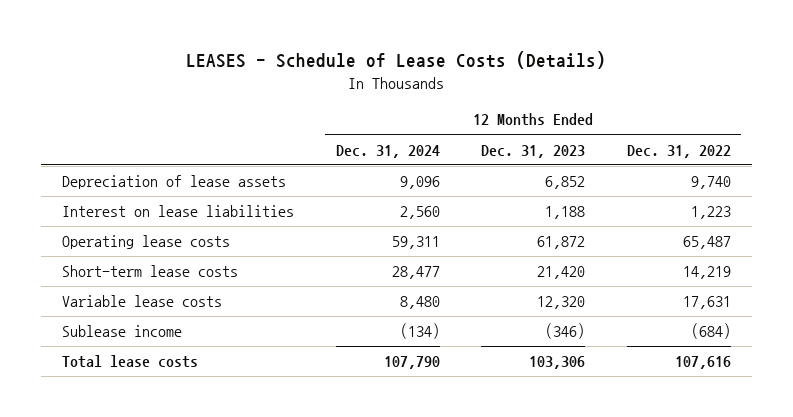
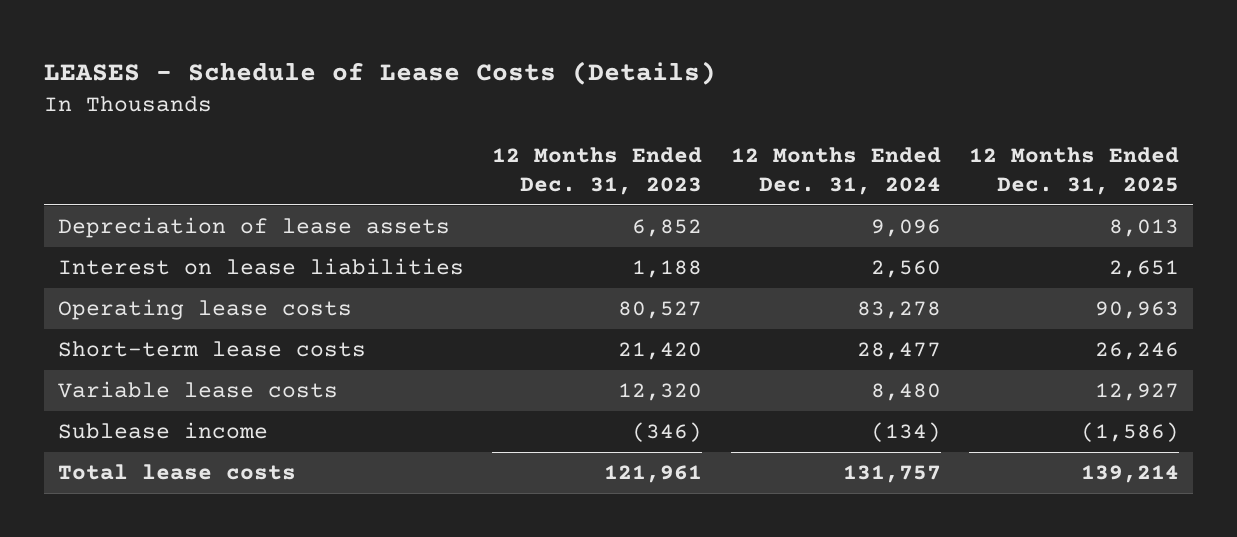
[626,144,731,158] Dec. 31, 2022 -> none
none -> [969,146,1180,195] 12 Months Ended Dec. 31, 2025
[391,236,440,250] 59,311 -> [856,301,941,320] 83,278
[537,236,586,250] 61,872 -> [618,301,703,320] 80,527
[383,356,440,370] 107,790 -> [842,465,941,484] 131,757
[529,356,586,370] 103,306 -> [604,465,703,484] 121,961

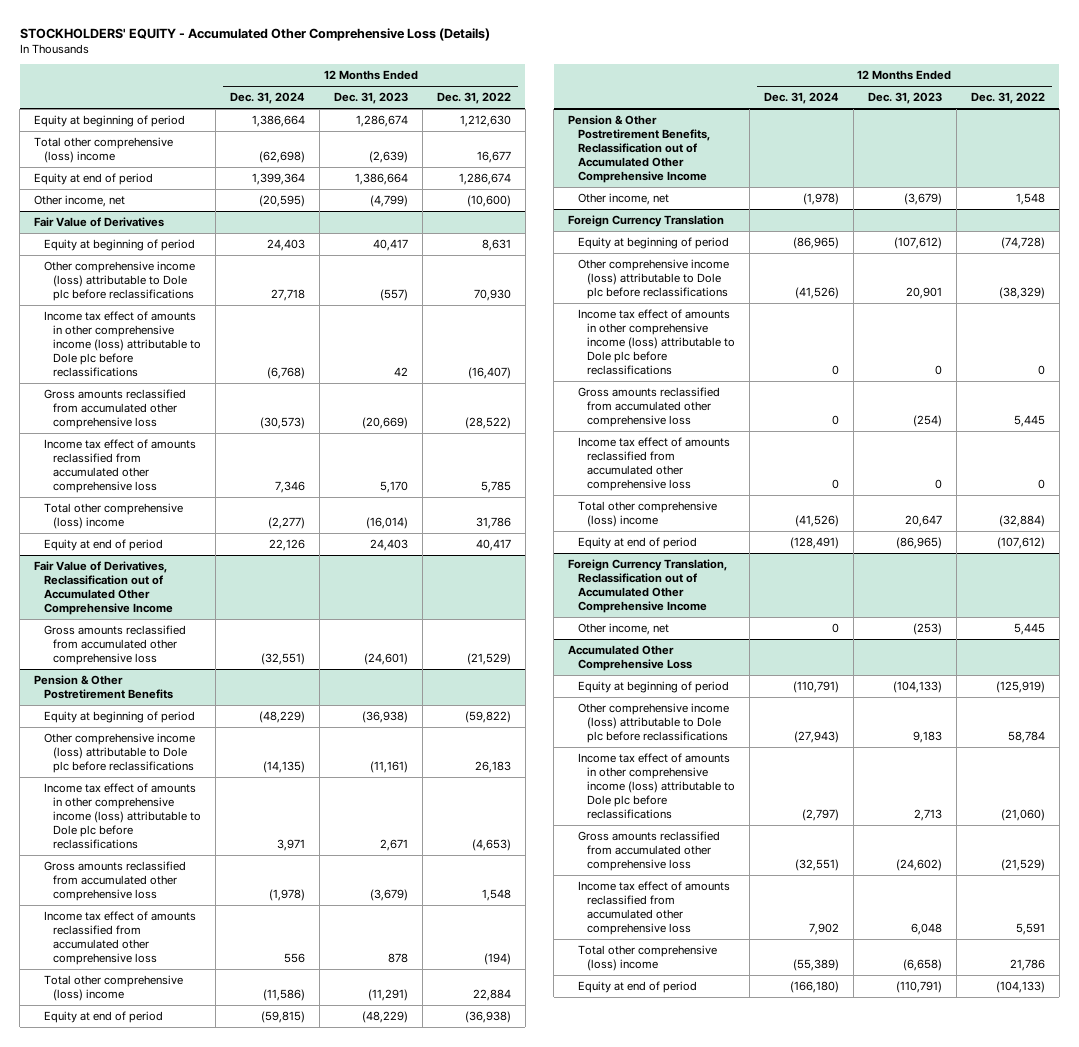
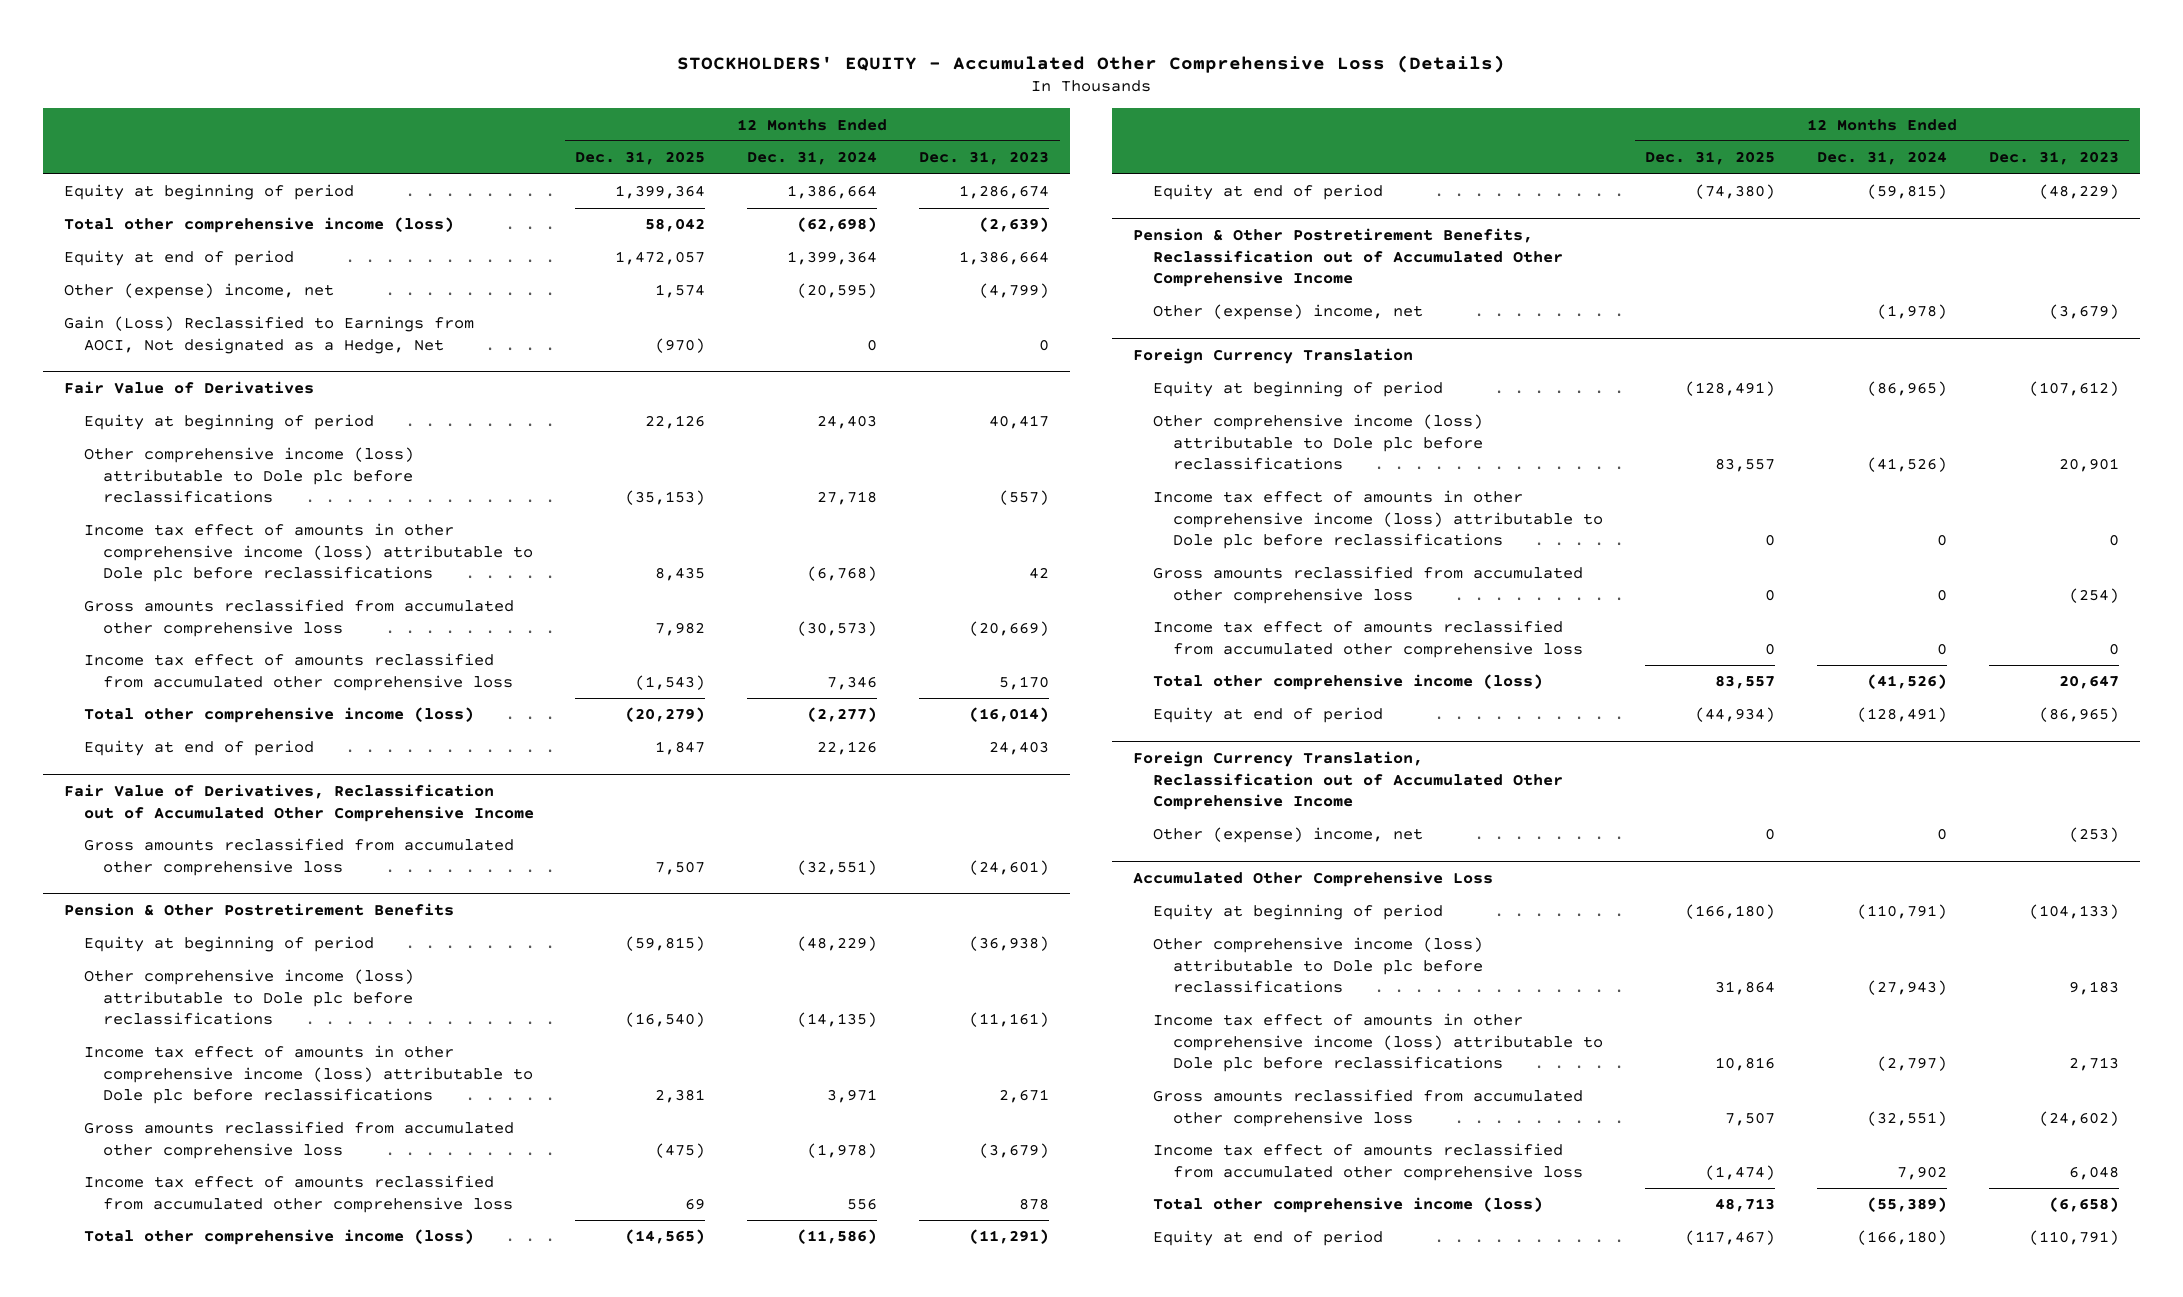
[436,92,511,105] Dec. 31, 2022 -> none
none -> [575,151,706,166] Dec. 31, 2025
[34,137,174,164] Total other comprehensive (loss) income -> [63,217,454,234] Total other comprehensive income (loss)
[34,195,126,208] Other income, net -> [63,283,334,300] Other (expense) income, net
none -> [63,316,474,354] Gain (Loss) Reclassified to Earnings from AOCI, Not designated as a Hedge, Net
[43,503,183,530] Total other comprehensive (loss) income -> [83,707,474,724] Total other comprehensive income (loss)
[43,975,183,1002] Total other comprehensive (loss) income -> [83,1229,474,1246] Total other comprehensive income (loss)
[577,193,669,206] Other income, net -> [1153,304,1424,321] Other (expense) income, net
[577,501,717,528] Total other comprehensive (loss) income -> [1153,674,1544,691] Total other comprehensive income (loss)
[577,623,669,636] Other income, net -> [1153,827,1424,844] Other (expense) income, net
[577,945,717,972] Total other comprehensive (loss) income -> [1153,1197,1544,1214] Total other comprehensive income (loss)

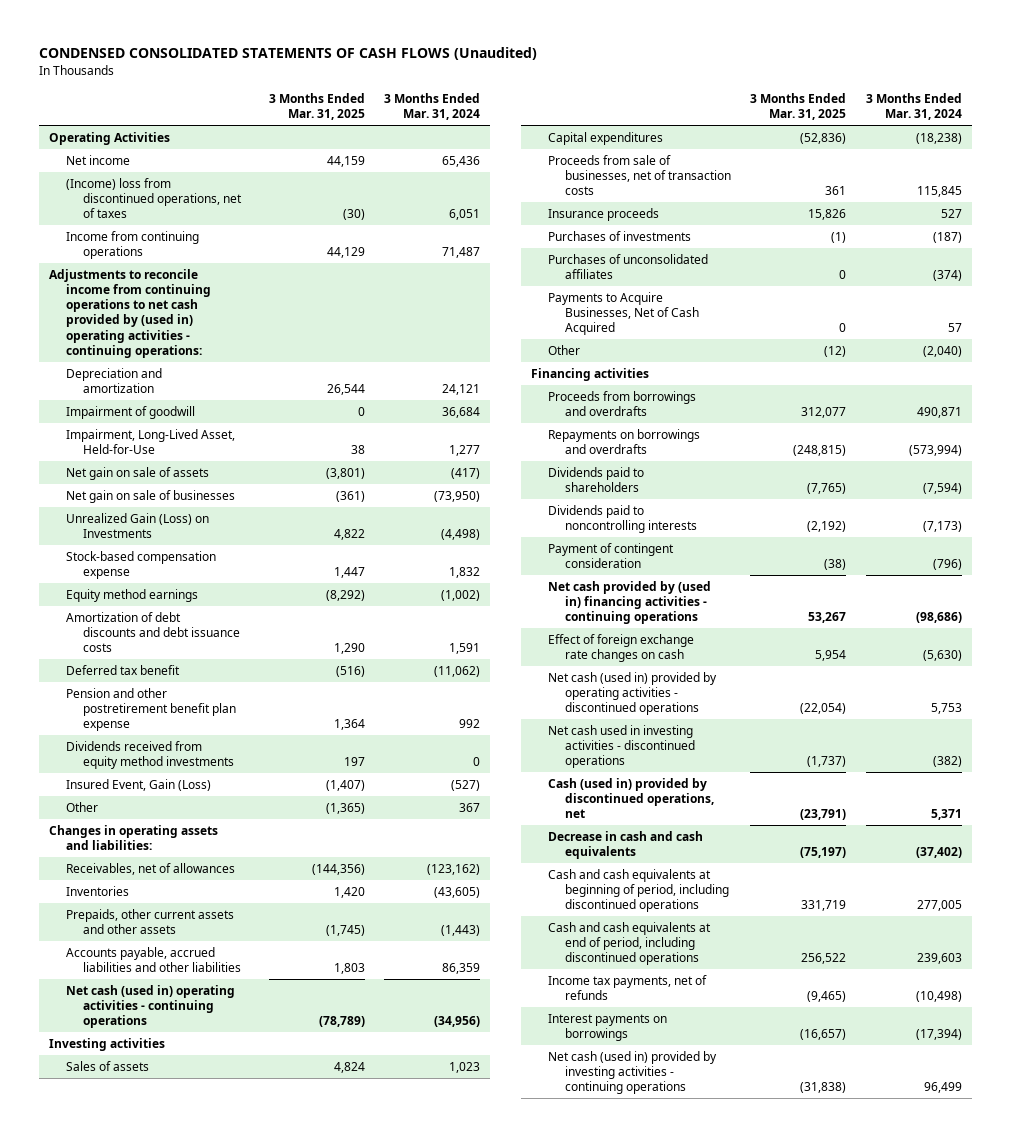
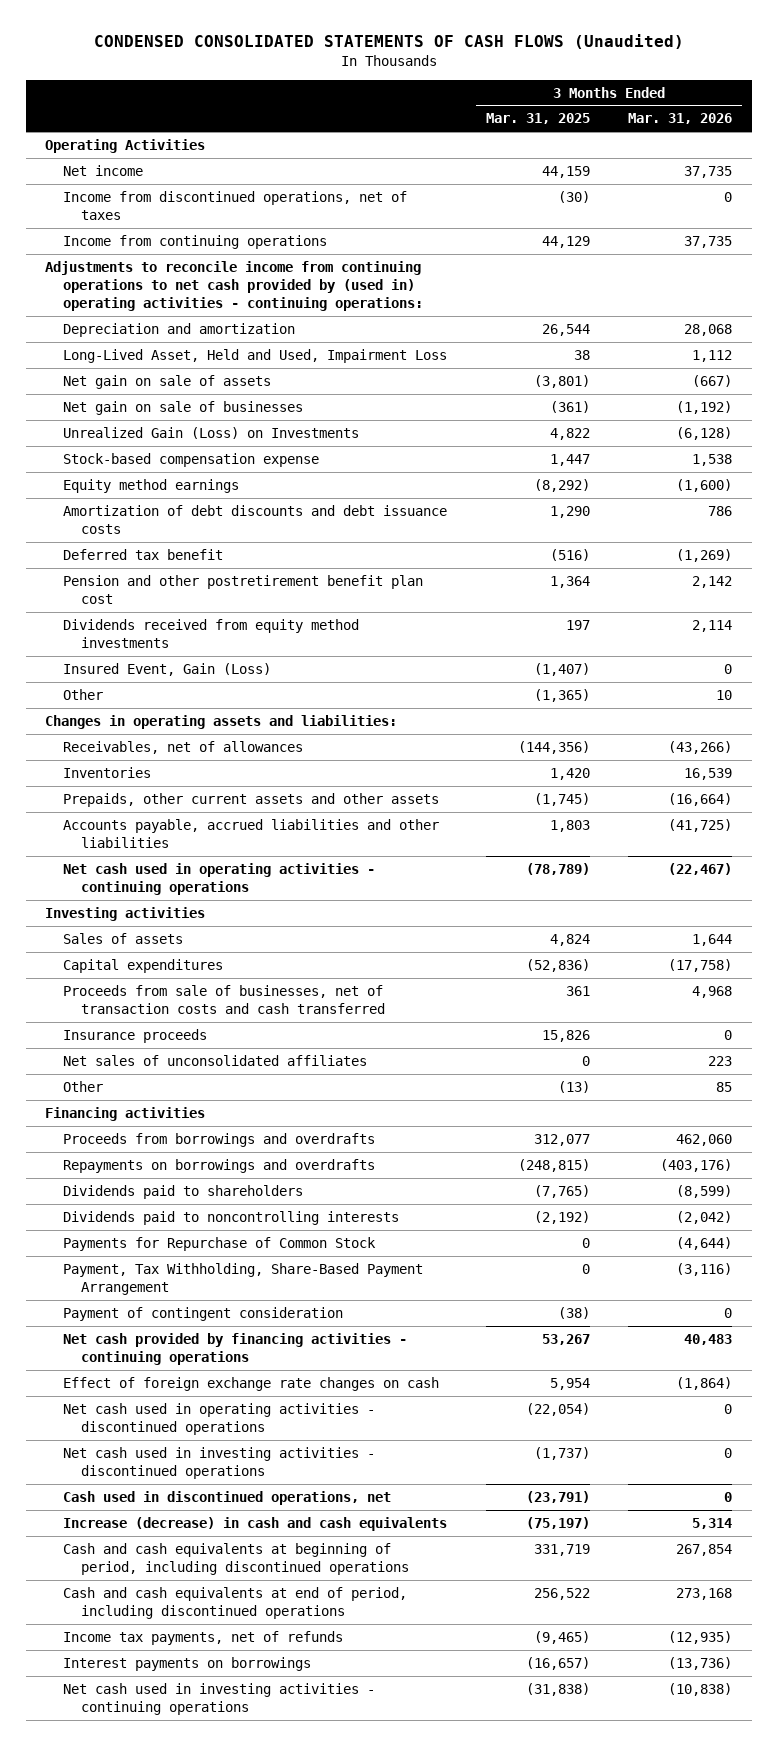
[384,93,481,121] 3 Months Ended Mar. 31, 2024 -> none
none -> [628,113,733,125] Mar. 31, 2026
[66,177,243,219] (Income) loss from discontinued operations, net of taxes -> [63,190,408,220] Income from discontinued operations, net of taxes
[66,405,196,419] Impairment of goodwill -> none
[66,428,236,455] Impairment, Long-Lived Asset, Held-for-Use -> [63,348,448,363] Long-Lived Asset, Held and Used, Impairment Loss
[66,687,237,732] Pension and other postretirement benefit plan expense -> [63,574,424,604] Pension and other postretirement benefit plan cost
[66,984,236,1029] Net cash (used in) operating activities - continuing operations -> [63,862,376,895] Net cash used in operating activities - continuing operations
[547,154,731,196] Proceeds from sale of businesses, net of transaction costs -> [63,984,385,1014] Proceeds from sale of businesses, net of transaction costs and cash transferred
[547,230,691,241] Purchases of investments -> none
[547,291,699,336] Payments to Acquire Businesses, Net of Cash Acquired -> none
[547,253,708,280] Purchases of unconsolidated affiliates -> [63,1054,368,1066] Net sales of unconsolidated affiliates
[824,345,847,357] (12) -> [557,1080,590,1093] (13)
none -> [63,1236,377,1251] Payments for Repurchase of Common Stock
none -> [63,1262,424,1295] Payment, Tax Withholding, Share-Based Payment Arrangement
[547,580,711,625] Net cash provided by (used in) financing activities - continuing operations -> [63,1332,408,1365] Net cash provided by financing activities - continuing operations
[547,671,717,716] Net cash (used in) provided by operating activities - discontinued operations -> [63,1402,376,1435] Net cash used in operating activities - discontinued operations
[547,777,714,819] Cash (used in) provided by discontinued operations, net -> [63,1490,392,1505] Cash used in discontinued operations, net
[547,830,703,860] Decrease in cash and cash equivalents -> [63,1516,448,1531] Increase (decrease) in cash and cash equivalents
[547,1050,717,1095] Net cash (used in) provided by investing activities - continuing operations -> [63,1682,376,1715] Net cash used in investing activities - continuing operations

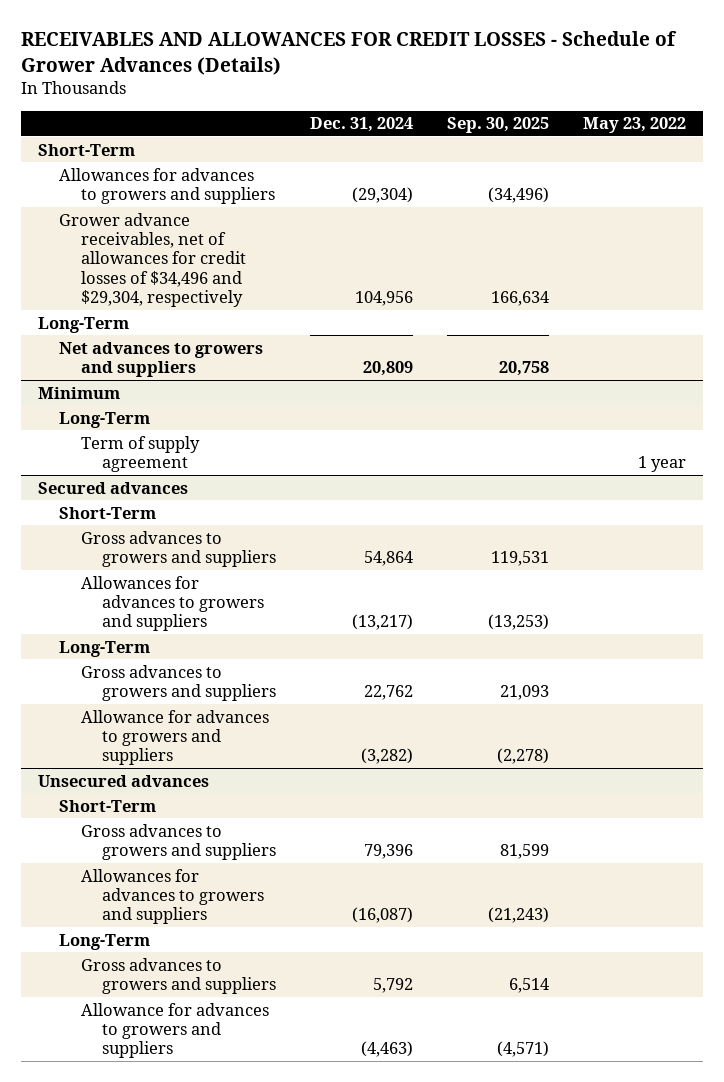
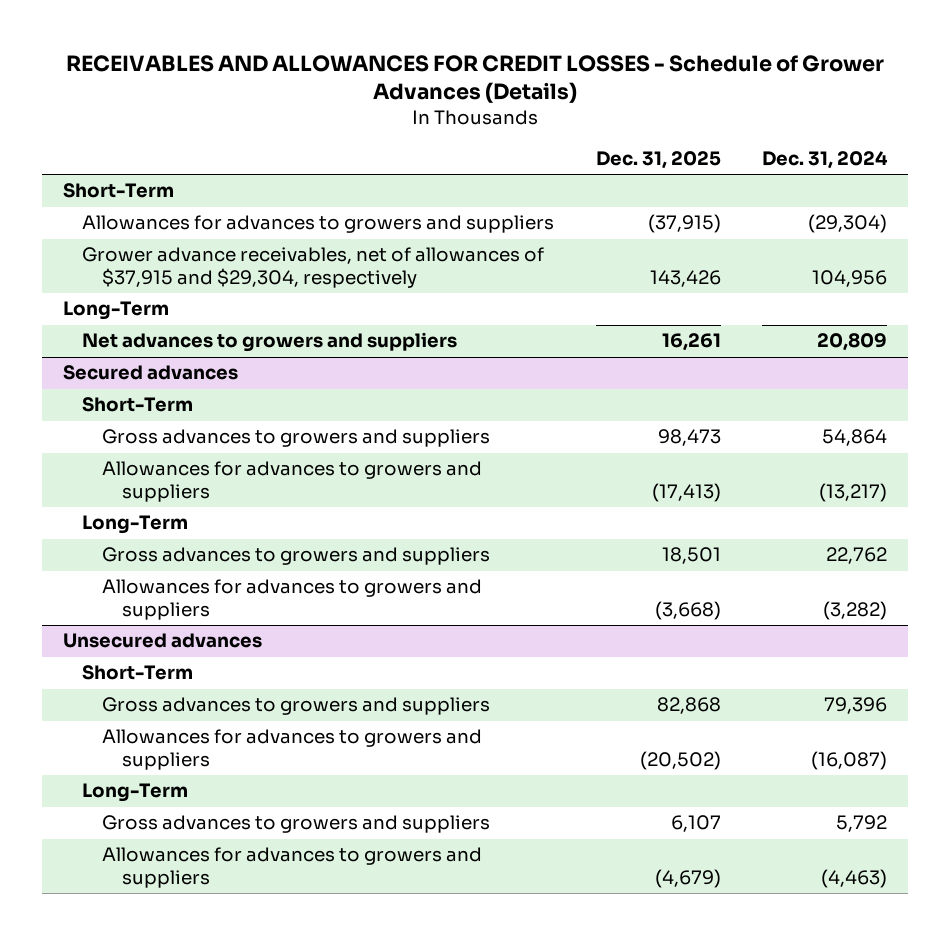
[446,117,549,134] Sep. 30, 2025 -> none
[582,117,686,134] May 23, 2022 -> none
none -> [595,150,721,169] Dec. 31, 2025
[59,212,246,308] Grower advance receivables, net of allowances for credit losses of $34,496 and $29,304, respectively -> [82,247,545,289] Grower advance receivables, net of allowances of $37,915 and $29,304, respectively
[37,386,120,399] Minimum -> none
[59,411,151,428] Long-Term -> none
[80,435,200,472] Term of supply agreement -> none
[80,709,269,766] Allowance for advances to growers and suppliers -> [102,579,483,621] Allowances for advances to growers and suppliers
[80,1002,269,1059] Allowance for advances to growers and suppliers -> [102,847,483,889] Allowances for advances to growers and suppliers

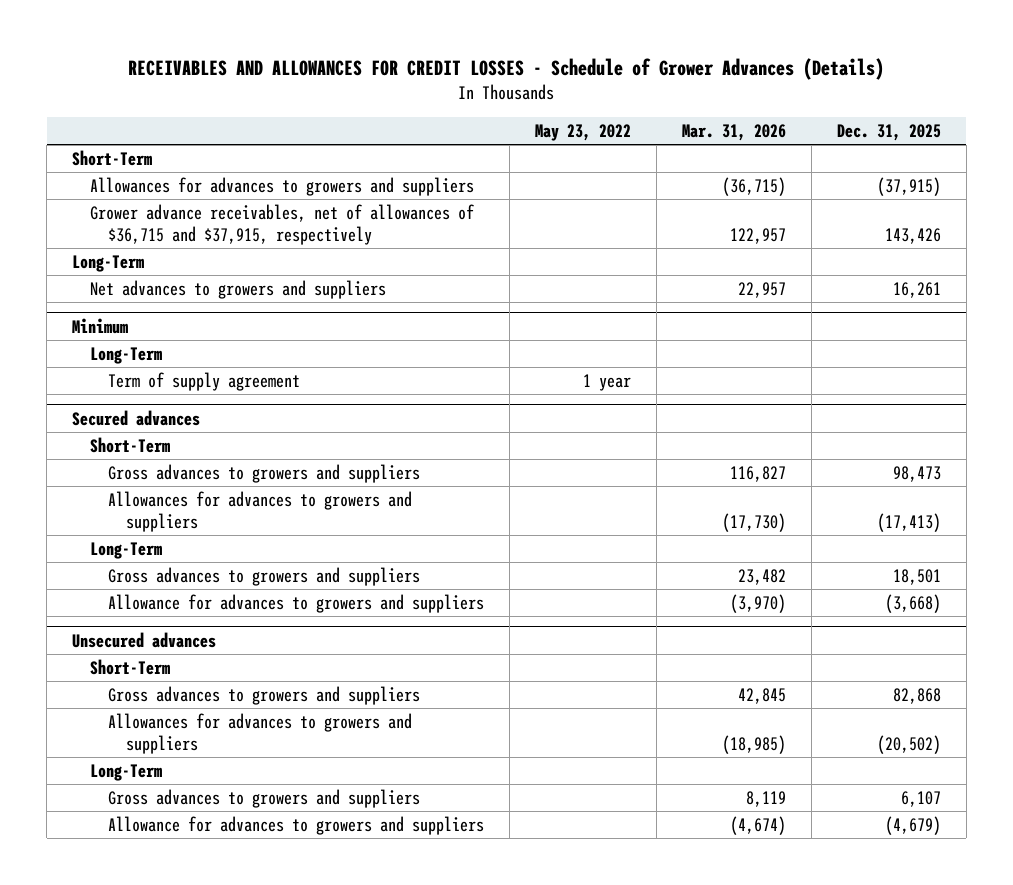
[761,150,888,169] Dec. 31, 2024 -> none
none -> [534,124,631,142] May 23, 2022
none -> [681,124,786,142] Mar. 31, 2026
[82,247,545,289] Grower advance receivables, net of allowances of $37,915 and $29,304, respectively -> [90,203,475,245] Grower advance receivables, net of allowances of $36,715 and $37,915, respectively
none -> [72,317,129,334] Minimum
none -> [90,346,163,364] Long-Term
none -> [108,371,301,391] Term of supply agreement
[102,579,483,621] Allowances for advances to growers and suppliers -> [108,593,485,613] Allowance for advances to growers and suppliers
[102,847,483,889] Allowances for advances to growers and suppliers -> [108,815,485,835] Allowance for advances to growers and suppliers

